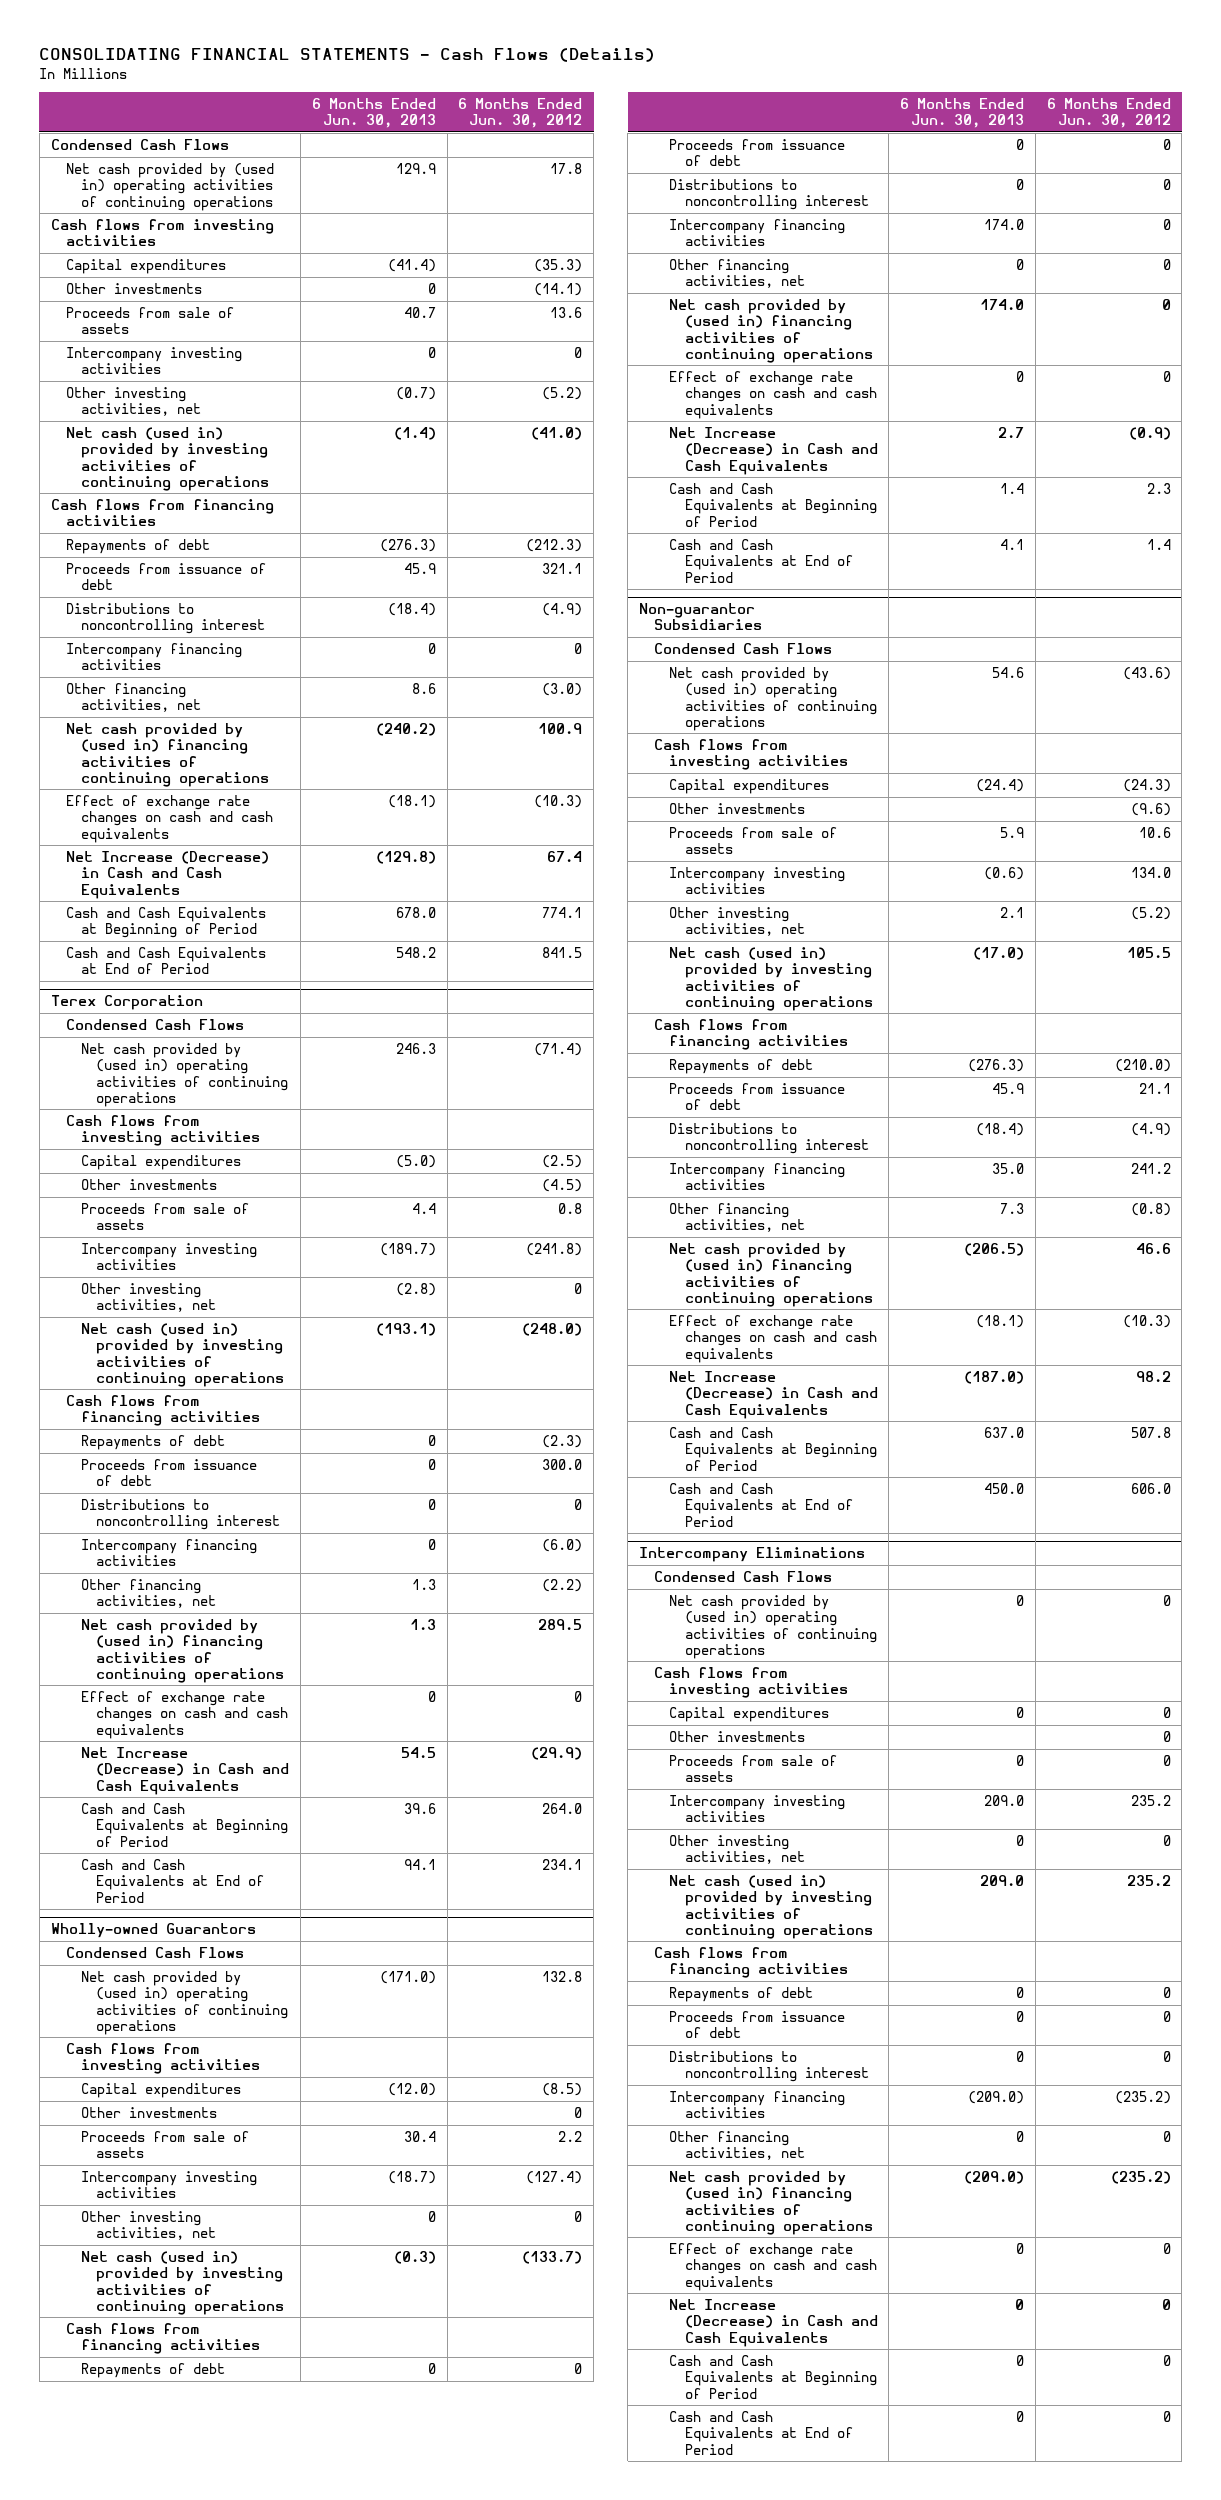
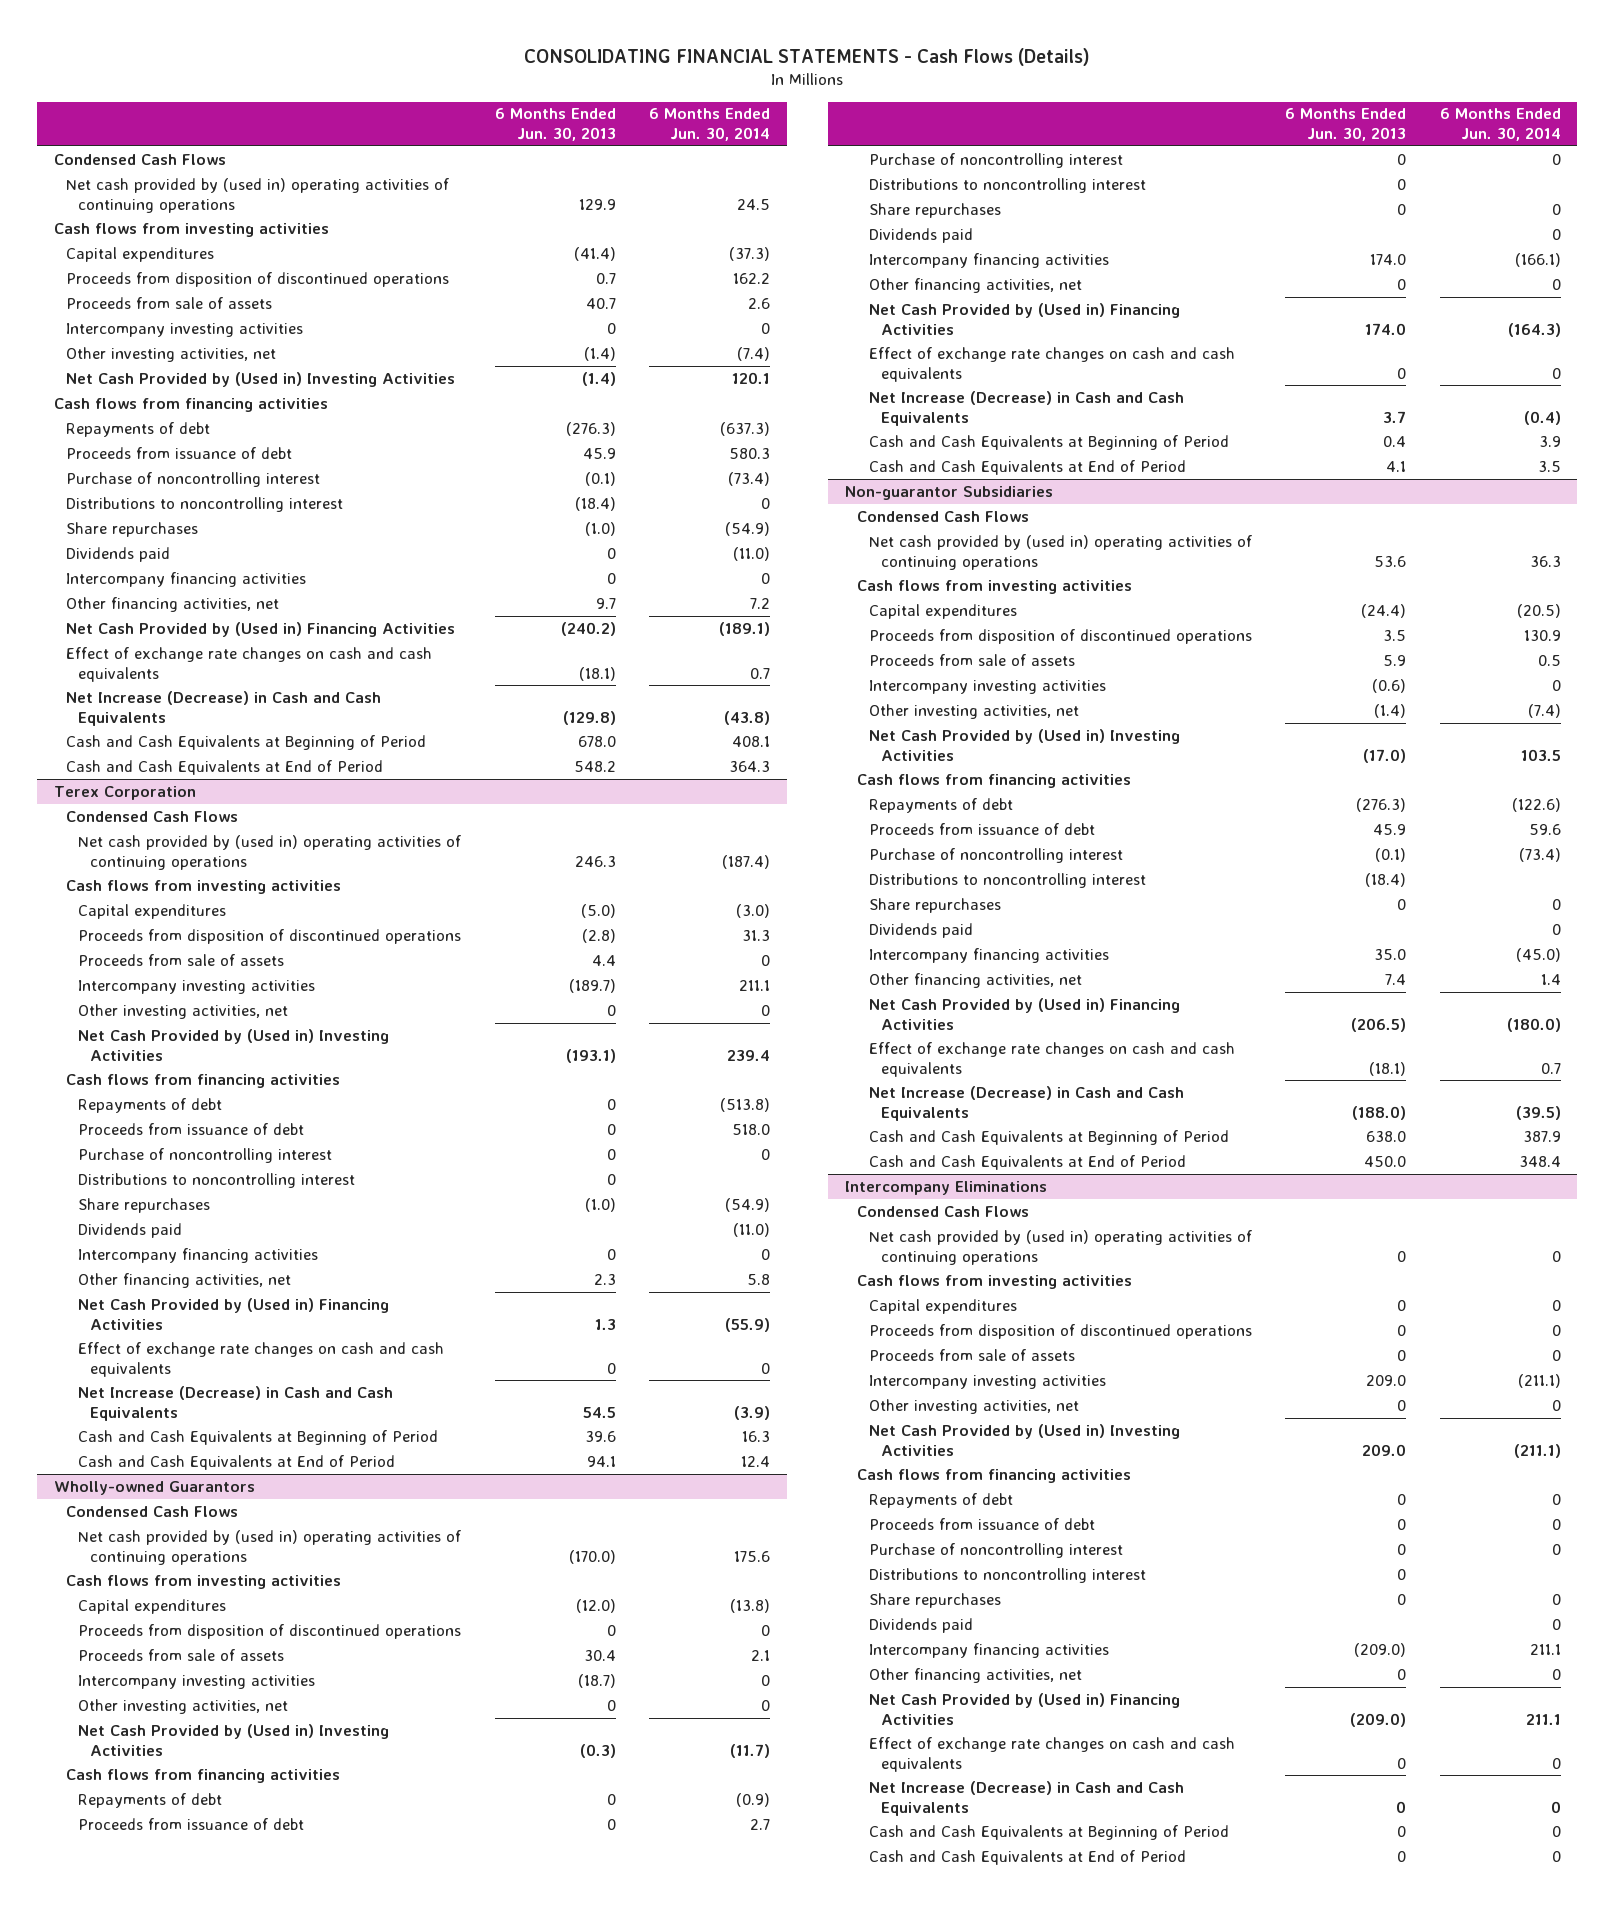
[458,98,583,129] 6 Months Ended Jun. 30, 2012 -> none
none -> [649,108,771,142] 6 Months Ended Jun. 30, 2014
[65,282,202,294] Other investments -> none
none -> [66,271,450,287] Proceeds from disposition of discontinued operations
[395,386,436,400] (0.7) -> [583,346,616,361] (1.4)
[65,426,270,491] Net cash (used in) provided by investing activities of continuing operations -> [66,371,456,387] Net Cash Provided by (Used in) Investing Activities
none -> [66,471,321,487] Purchase of noncontrolling interest
none -> [66,521,199,537] Share repurchases
none -> [66,546,171,562] Dividends paid
[411,682,436,694] 8.6 -> [595,597,616,609] 9.7
[65,722,270,787] Net cash provided by (used in) financing activities of continuing operations -> [66,621,456,637] Net Cash Provided by (Used in) Financing Activities
[81,1178,218,1190] Other investments -> none
none -> [78,928,462,944] Proceeds from disposition of discontinued operations
[395,1282,436,1296] (2.8) -> [606,1004,616,1016] 0
[81,1322,285,1387] Net cash (used in) provided by investing activities of continuing operations -> [78,1028,390,1061] Net Cash Provided by (Used in) Investing Activities
none -> [78,1147,333,1163] Purchase of noncontrolling interest
none -> [78,1197,211,1213] Share repurchases
none -> [78,1222,183,1238] Dividends paid
[411,1578,436,1590] 1.3 -> [593,1273,616,1285] 2.3
[81,1618,285,1683] Net cash provided by (used in) financing activities of continuing operations -> [78,1297,390,1330] Net Cash Provided by (Used in) Financing Activities
[379,1970,436,1984] (171.0) -> [568,1549,616,1564] (170.0)
[81,2106,218,2118] Other investments -> none
none -> [78,1623,462,1639] Proceeds from disposition of discontinued operations
[81,2250,285,2315] Net cash (used in) provided by investing activities of continuing operations -> [78,1723,390,1756] Net Cash Provided by (Used in) Investing Activities
none -> [868,152,1123,168] Purchase of noncontrolling interest
none -> [868,202,1001,218] Share repurchases
none -> [868,227,973,243] Dividends paid
[669,298,873,363] Net cash provided by (used in) financing activities of continuing operations -> [868,302,1180,335] Net Cash Provided by (Used in) Financing Activities
[998,426,1025,438] 2.7 -> [1383,410,1407,423] 3.7
[1000,482,1025,494] 1.4 -> [1383,435,1407,447] 0.4
[992,666,1025,678] 54.6 -> [1374,555,1407,567] 53.6
[669,802,806,814] Other investments -> none
none -> [868,628,1252,644] Proceeds from disposition of discontinued operations
[1000,906,1025,918] 2.1 -> [1374,703,1407,718] (1.4)
[669,946,873,1011] Net cash (used in) provided by investing activities of continuing operations -> [868,728,1180,761] Net Cash Provided by (Used in) Investing Activities
none -> [868,847,1123,863] Purchase of noncontrolling interest
none -> [868,897,1001,913] Share repurchases
none -> [868,922,973,938] Dividends paid
[1000,1202,1025,1214] 7.3 -> [1385,973,1407,985] 7.4
[669,1242,873,1307] Net cash provided by (used in) financing activities of continuing operations -> [868,997,1180,1030] Net Cash Provided by (Used in) Financing Activities
[964,1370,1025,1384] (187.0) -> [1352,1105,1407,1120] (188.0)
[984,1426,1025,1438] 637.0 -> [1366,1130,1407,1142] 638.0
[669,1730,806,1742] Other investments -> none
none -> [868,1323,1252,1339] Proceeds from disposition of discontinued operations
[669,1874,873,1939] Net cash (used in) provided by investing activities of continuing operations -> [868,1423,1180,1456] Net Cash Provided by (Used in) Investing Activities
none -> [868,1542,1123,1558] Purchase of noncontrolling interest
none -> [868,1592,1001,1608] Share repurchases
none -> [868,1617,973,1633] Dividends paid
[669,2170,873,2235] Net cash provided by (used in) financing activities of continuing operations -> [868,1692,1180,1725] Net Cash Provided by (Used in) Financing Activities

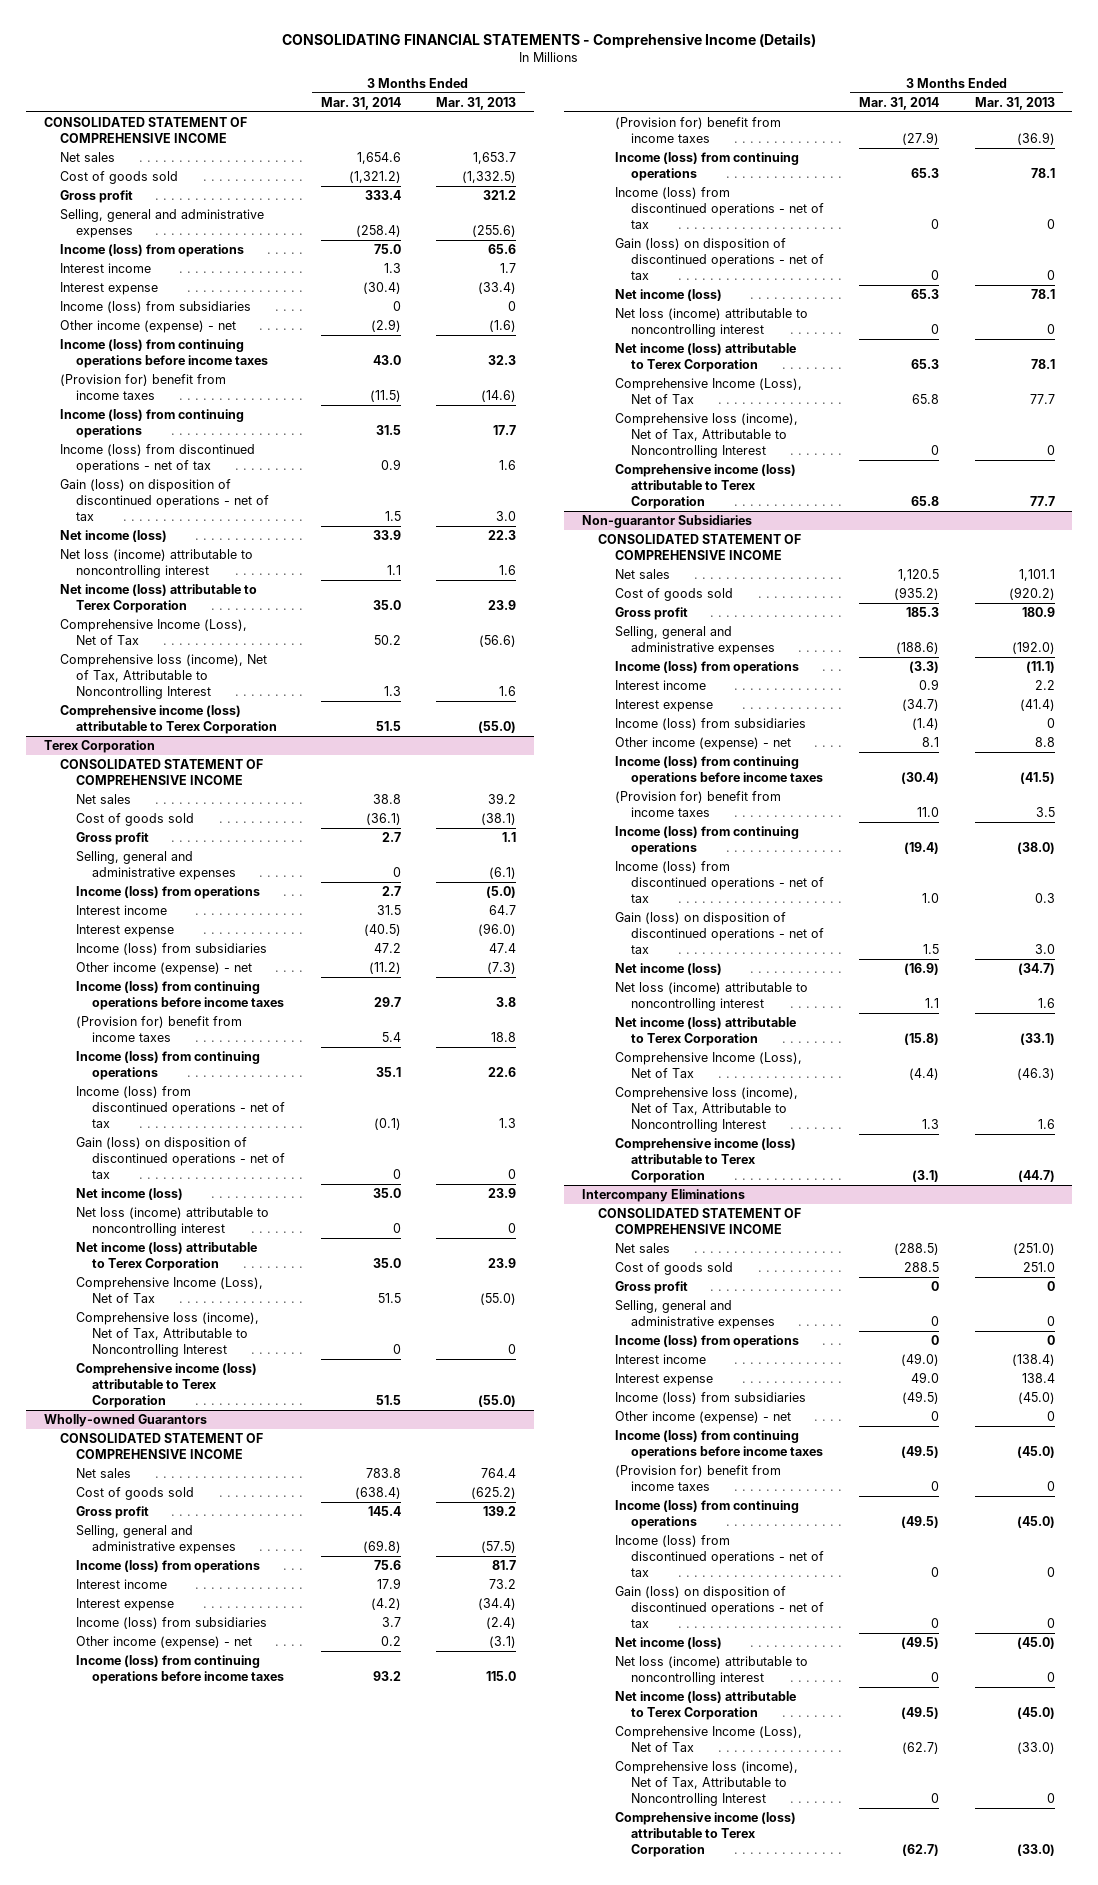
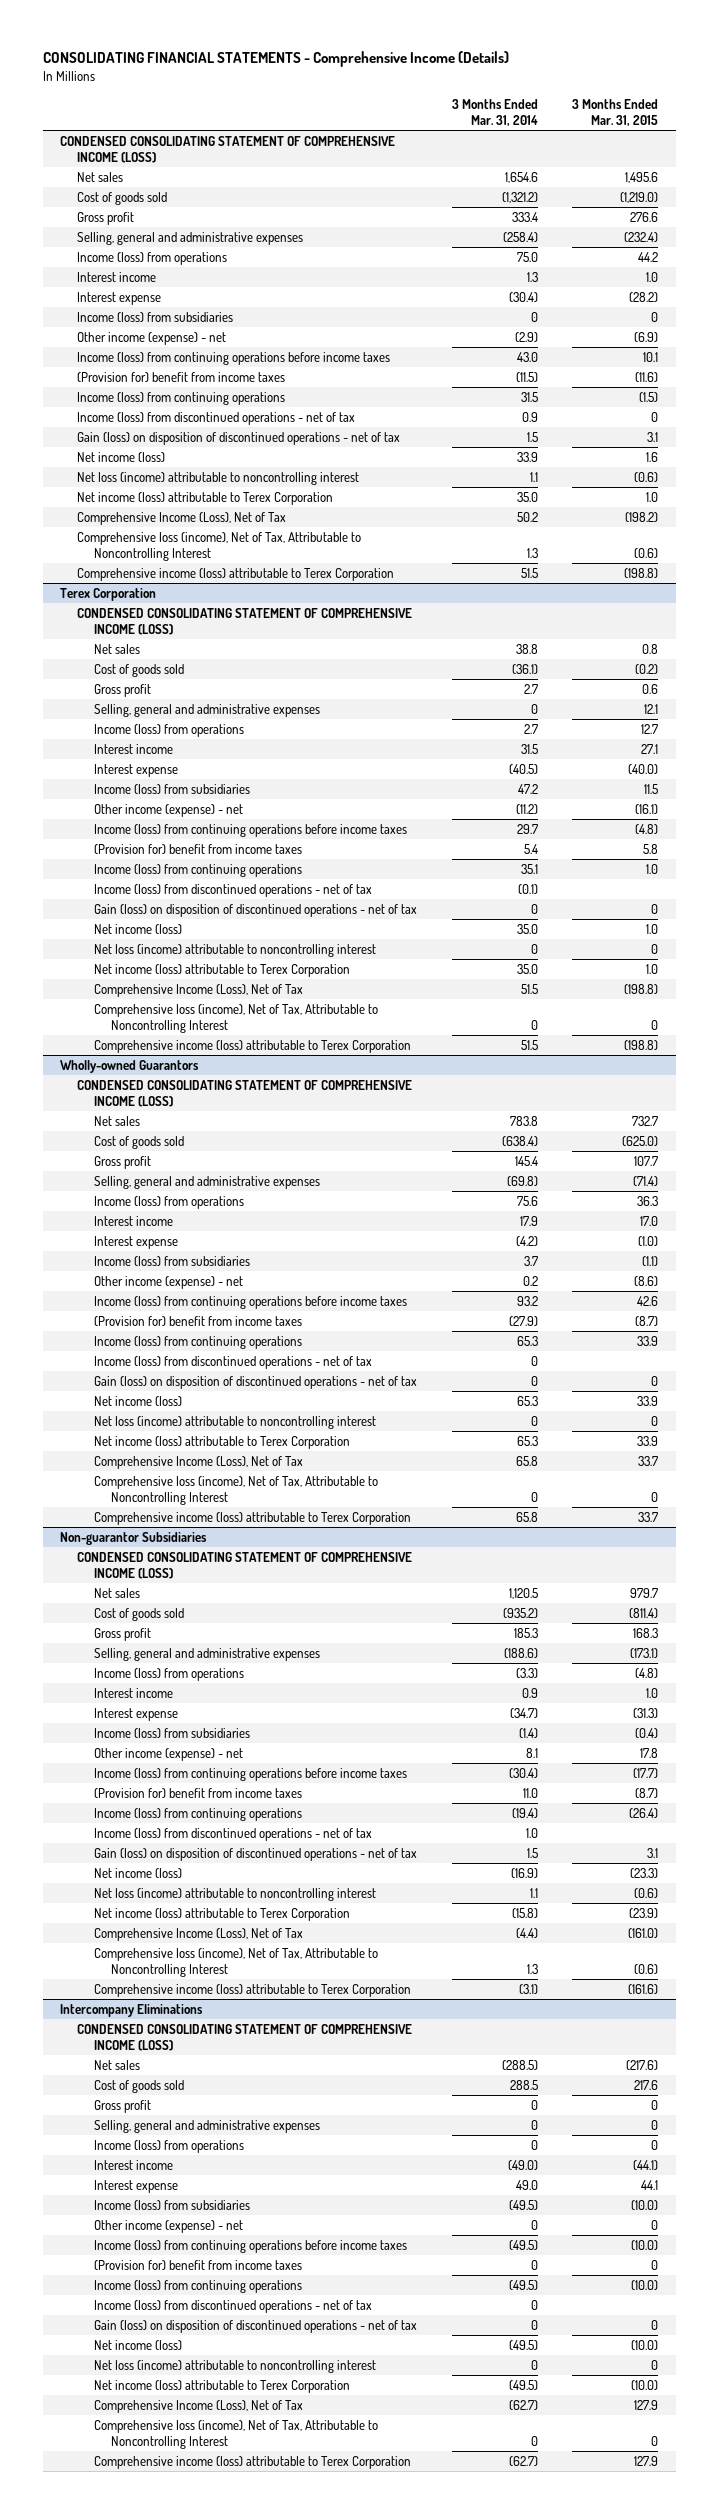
[435,96,516,110] Mar. 31, 2013 -> none
none -> [572,99,659,126] 3 Months Ended Mar. 31, 2015
[43,116,247,143] CONSOLIDATED STATEMENT OF COMPREHENSIVE INCOME -> [60,135,396,163] CONDENSED CONSOLIDATING STATEMENT OF COMPREHENSIVE INCOME (LOSS)
[59,758,263,785] CONSOLIDATED STATEMENT OF COMPREHENSIVE INCOME -> [77,607,413,635] CONDENSED CONSOLIDATING STATEMENT OF COMPREHENSIVE INCOME (LOSS)
[59,1432,263,1459] CONSOLIDATED STATEMENT OF COMPREHENSIVE INCOME -> [77,1079,413,1107] CONDENSED CONSOLIDATING STATEMENT OF COMPREHENSIVE INCOME (LOSS)
[598,533,802,560] CONSOLIDATED STATEMENT OF COMPREHENSIVE INCOME -> [77,1551,413,1579] CONDENSED CONSOLIDATING STATEMENT OF COMPREHENSIVE INCOME (LOSS)
[598,1207,802,1234] CONSOLIDATED STATEMENT OF COMPREHENSIVE INCOME -> [77,2023,413,2051] CONDENSED CONSOLIDATING STATEMENT OF COMPREHENSIVE INCOME (LOSS)

